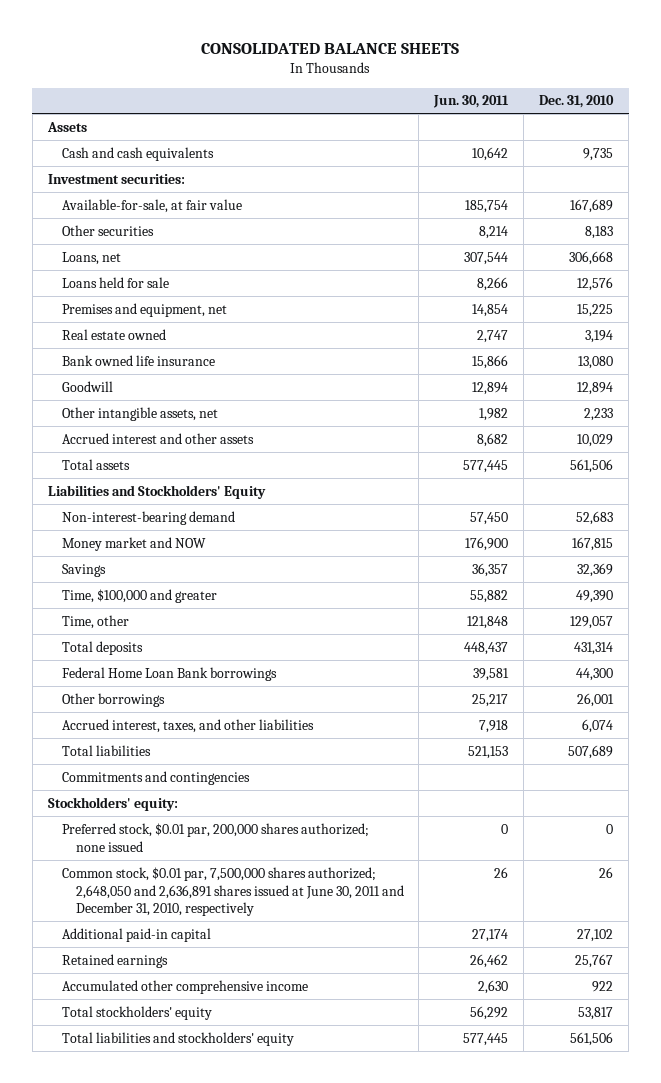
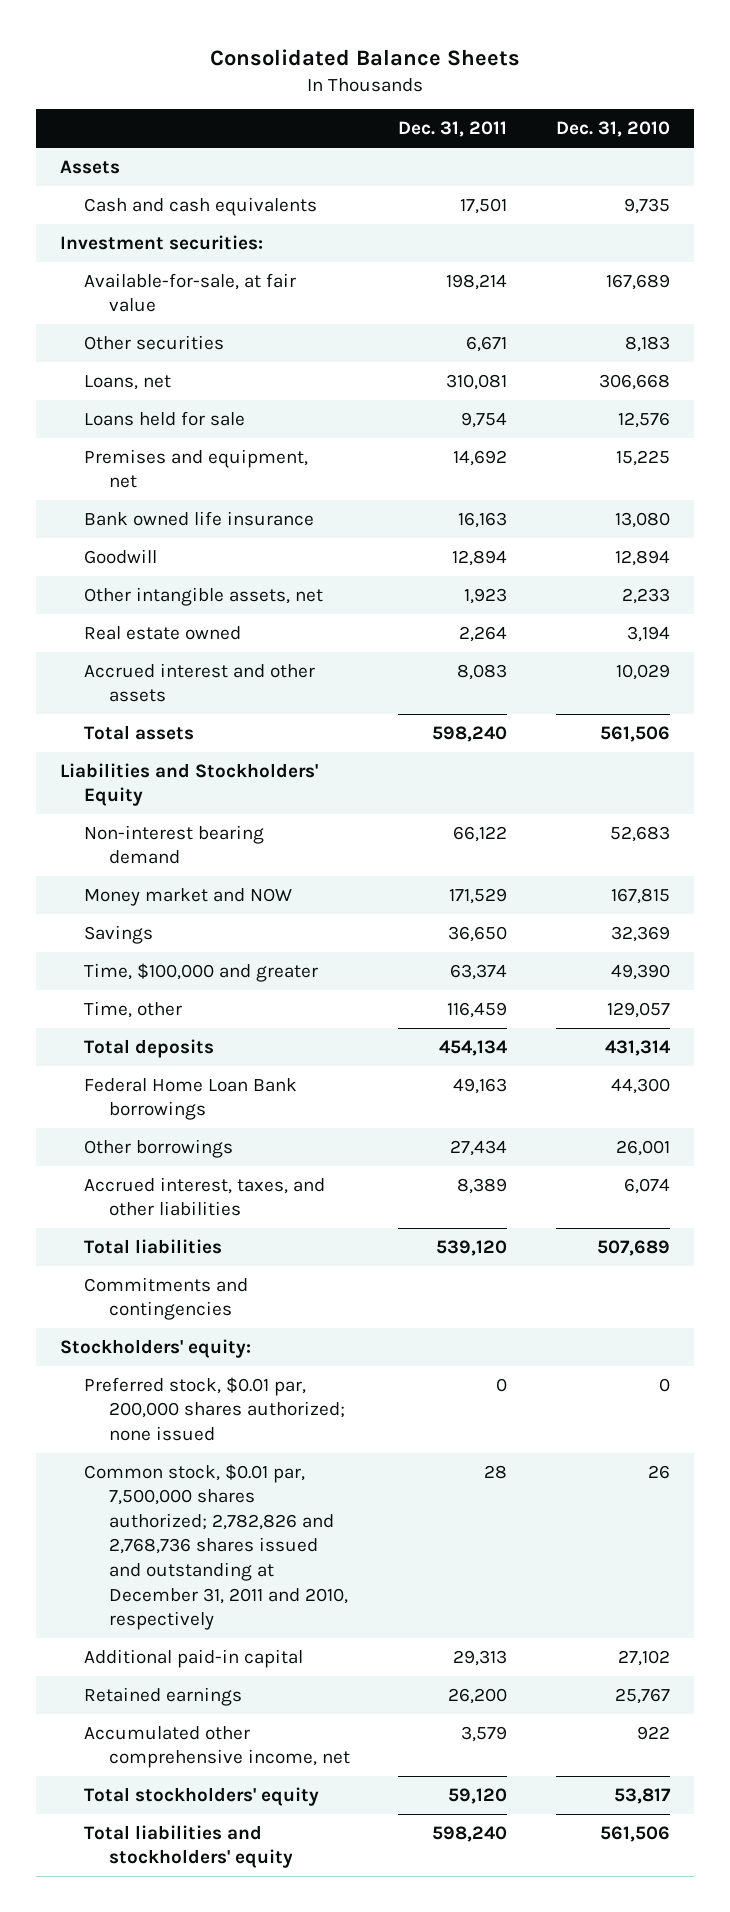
[201,43,460,55] CONSOLIDATED BALANCE SHEETS -> [209,48,520,66] Consolidated Balance Sheets
[433,95,510,109] Jun. 30, 2011 -> none
none -> [398,121,508,138] Dec. 31, 2011
[61,328,166,340] Real estate owned -> [84,625,242,640] Real estate owned
[61,510,235,525] Non-interest-bearing demand -> [84,824,265,865] Non-interest bearing demand
[61,866,404,917] Common stock, $0.01 par, 7,500,000 shares authorized; 2,648,050 and 2,636,891 shares issued at June 30, 2011 and December 31, 2010, respectively -> [84,1463,348,1631] Common stock, $0.01 par, 7,500,000 shares authorized; 2,782,826 and 2,768,736 shares issued and outstanding at December 31, 2011 and 2010, respectively
[61,979,308,994] Accumulated other comprehensive income -> [84,1725,350,1769] Accumulated other comprehensive income, net

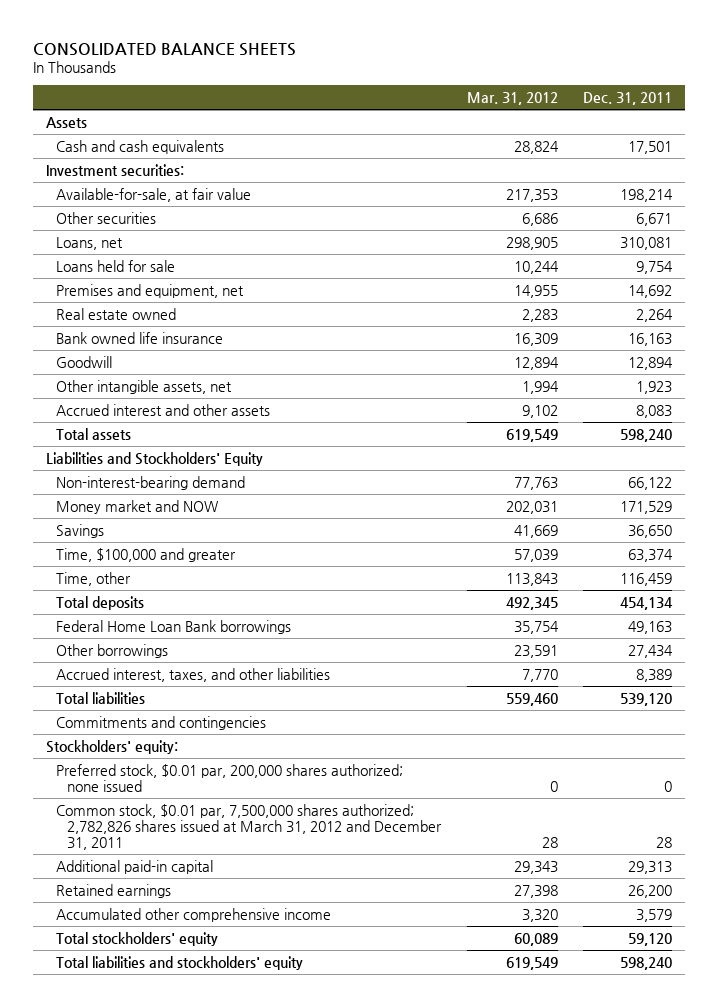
[209,48,520,66] Consolidated Balance Sheets -> [33,42,297,56] CONSOLIDATED BALANCE SHEETS
[555,121,670,138] Dec. 31, 2010 -> none
none -> [466,91,558,105] Mar. 31, 2012
[84,625,242,640] Real estate owned -> [56,307,177,320] Real estate owned
[84,824,265,865] Non-interest bearing demand -> [56,475,246,490] Non-interest-bearing demand
[84,1463,348,1631] Common stock, $0.01 par, 7,500,000 shares authorized; 2,782,826 and 2,768,736 shares issued and outstanding at December 31, 2011 and 2010, respectively -> [56,803,442,850] Common stock, $0.01 par, 7,500,000 shares authorized; 2,782,826 shares issued at March 31, 2012 and December 31, 2011
[84,1725,350,1769] Accumulated other comprehensive income, net -> [56,907,332,922] Accumulated other comprehensive income

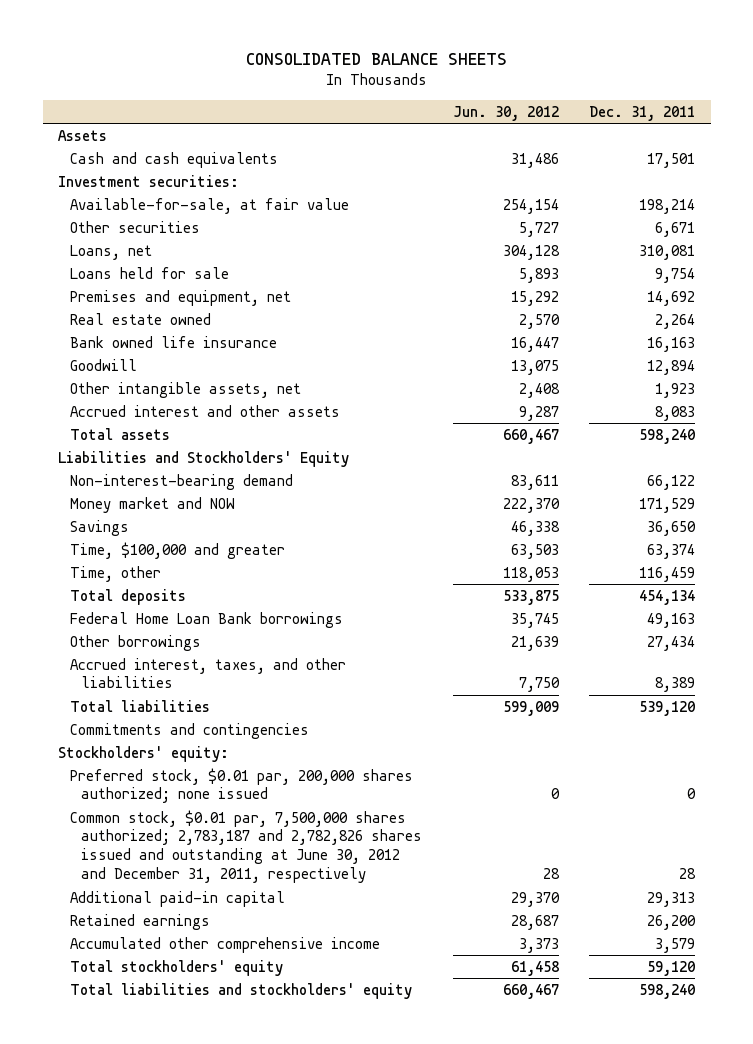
[466,91,558,105] Mar. 31, 2012 -> none
none -> [452,105,559,121] Jun. 30, 2012
[56,803,442,850] Common stock, $0.01 par, 7,500,000 shares authorized; 2,782,826 shares issued at March 31, 2012 and December 31, 2011 -> [69,809,423,884] Common stock, $0.01 par, 7,500,000 shares authorized; 2,783,187 and 2,782,826 shares issued and outstanding at June 30, 2012 and December 31, 2011, respectively

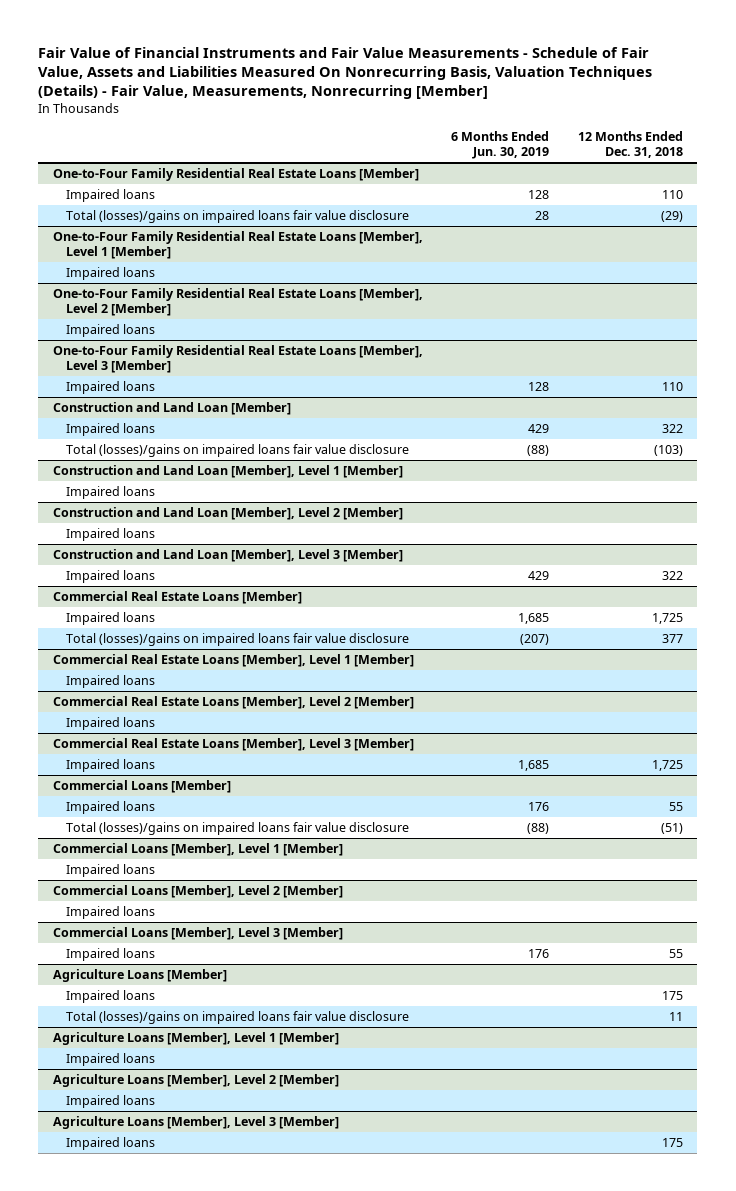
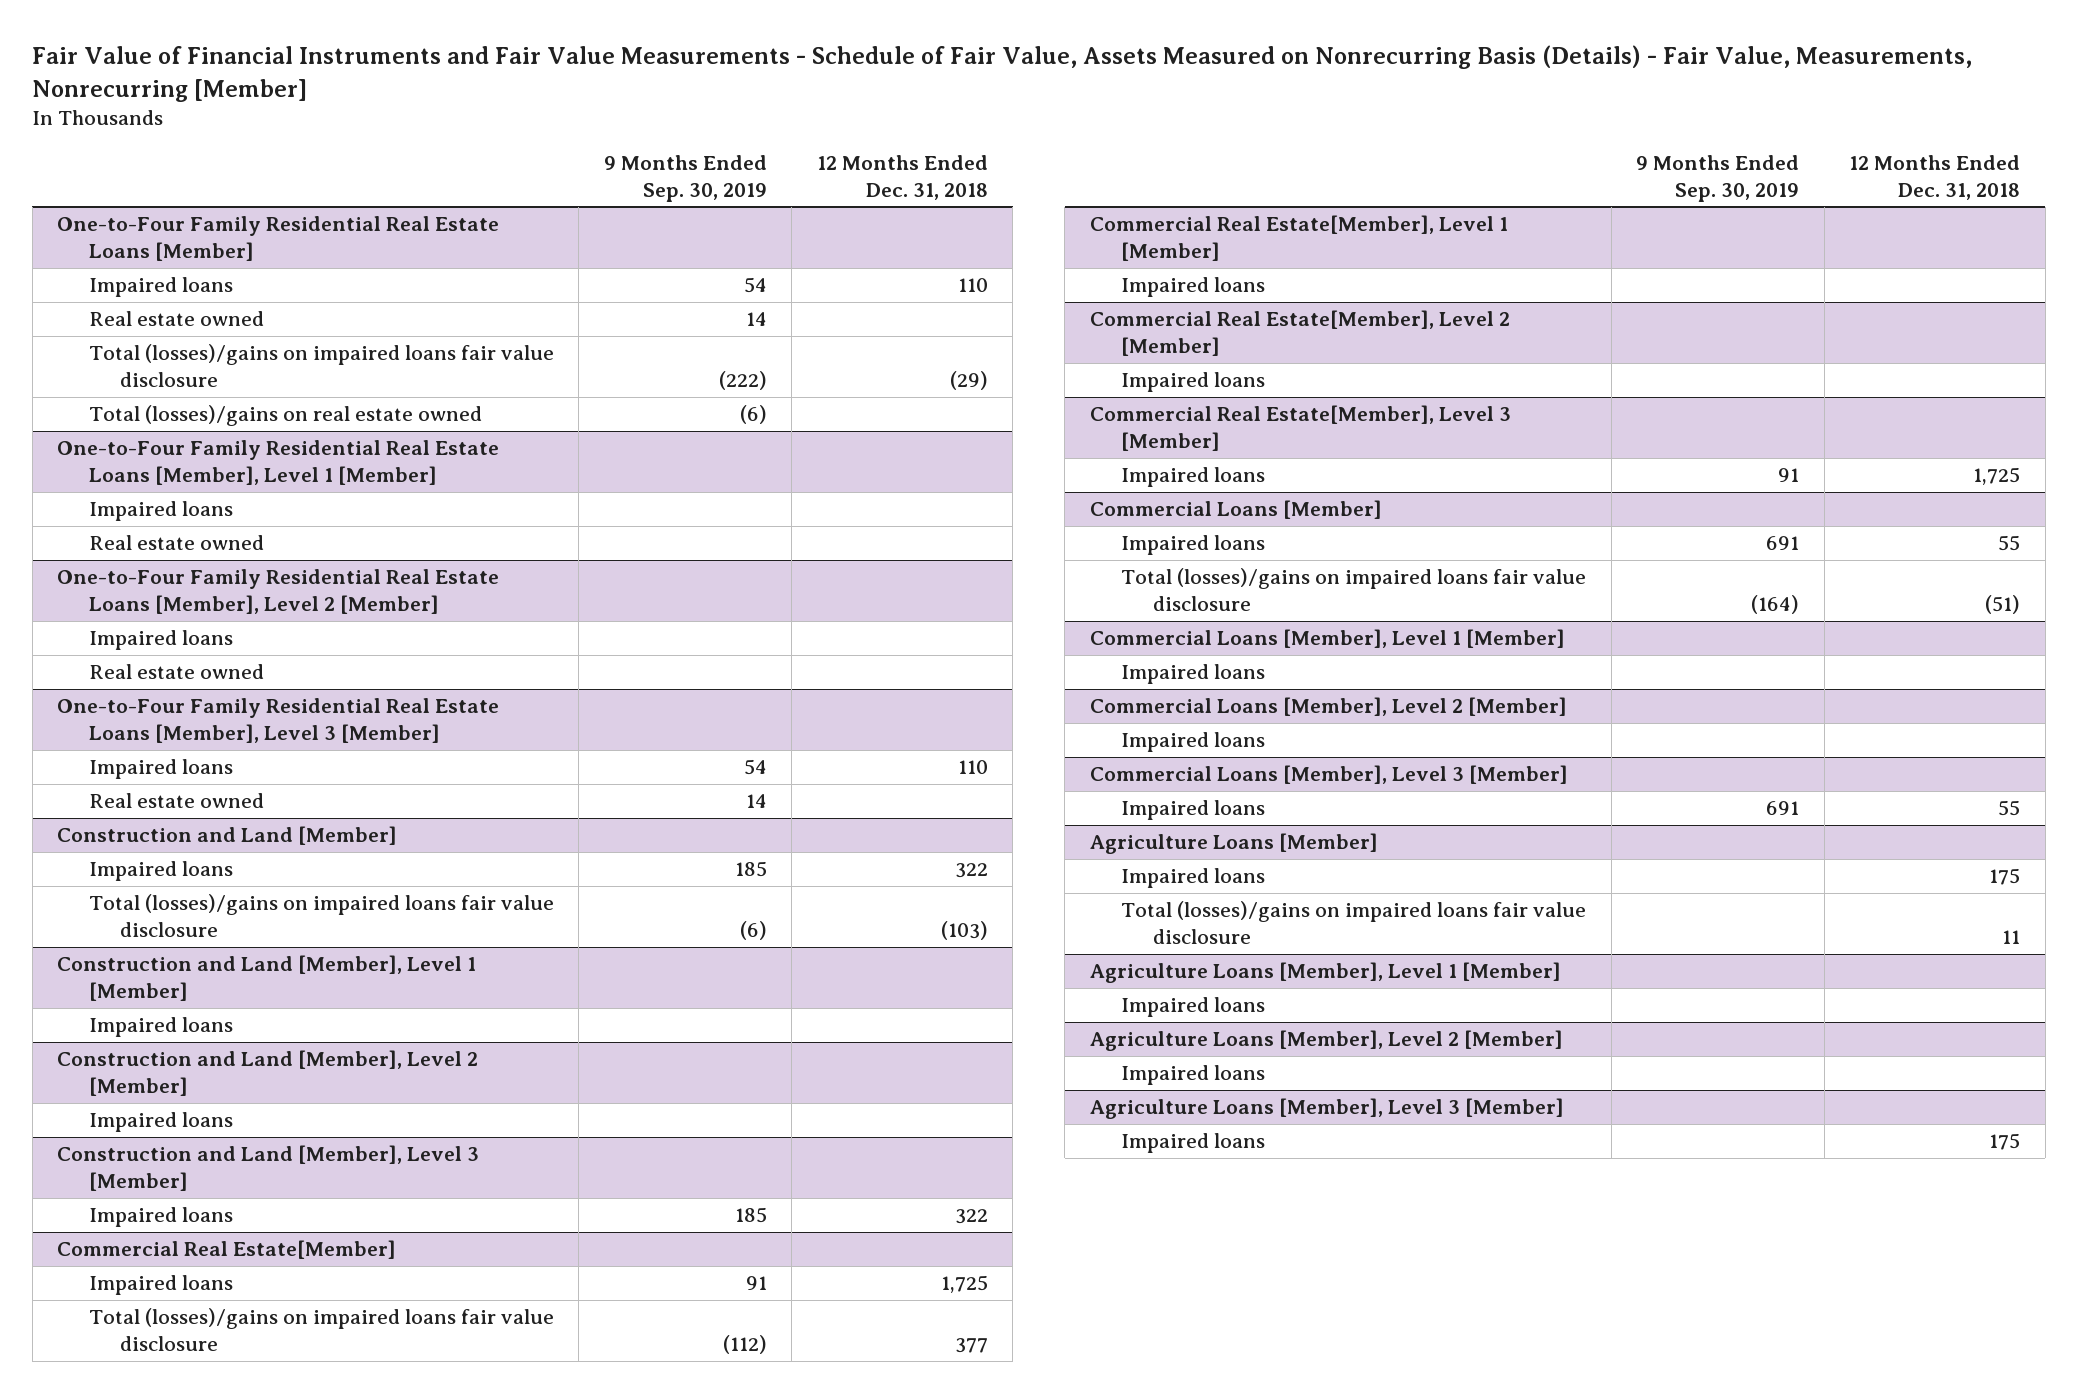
[38,46,653,100] Fair Value of Financial Instruments and Fair Value Measurements - Schedule of Fair Value, Assets and Liabilities Measured On Nonrecurring Basis, Valuation Techniques (Details) - Fair Value, Measurements, Nonrecurring [Member] -> [32,45,1973,102] Fair Value of Financial Instruments and Fair Value Measurements - Schedule of Fair Value, Assets Measured on Nonrecurring Basis (Details) - Fair Value, Measurements, Nonrecurring [Member]
[451,130,550,160] 6 Months Ended Jun. 30, 2019 -> none
none -> [603,154,767,202] 9 Months Ended Sep. 30, 2019
none -> [88,311,264,327] Real estate owned
none -> [88,405,482,427] Total (losses)/gains on real estate owned
none -> [88,535,264,551] Real estate owned
none -> [88,664,264,680] Real estate owned
none -> [88,793,264,809] Real estate owned
[52,401,291,415] Construction and Land Loan [Member] -> [57,826,398,846] Construction and Land [Member]
[52,464,403,478] Construction and Land Loan [Member], Level 1 [Member] -> [57,955,477,1001] Construction and Land [Member], Level 1 [Member]
[52,506,403,520] Construction and Land Loan [Member], Level 2 [Member] -> [57,1050,479,1096] Construction and Land [Member], Level 2 [Member]
[52,548,403,562] Construction and Land Loan [Member], Level 3 [Member] -> [57,1145,480,1191] Construction and Land [Member], Level 3 [Member]
[52,590,302,604] Commercial Real Estate Loans [Member] -> [57,1240,397,1260] Commercial Real Estate[Member]
[52,653,414,667] Commercial Real Estate Loans [Member], Level 1 [Member] -> [1089,215,1508,261] Commercial Real Estate[Member], Level 1 [Member]
[52,695,414,709] Commercial Real Estate Loans [Member], Level 2 [Member] -> [1089,310,1510,356] Commercial Real Estate[Member], Level 2 [Member]
[52,737,414,751] Commercial Real Estate Loans [Member], Level 3 [Member] -> [1089,405,1511,451] Commercial Real Estate[Member], Level 3 [Member]

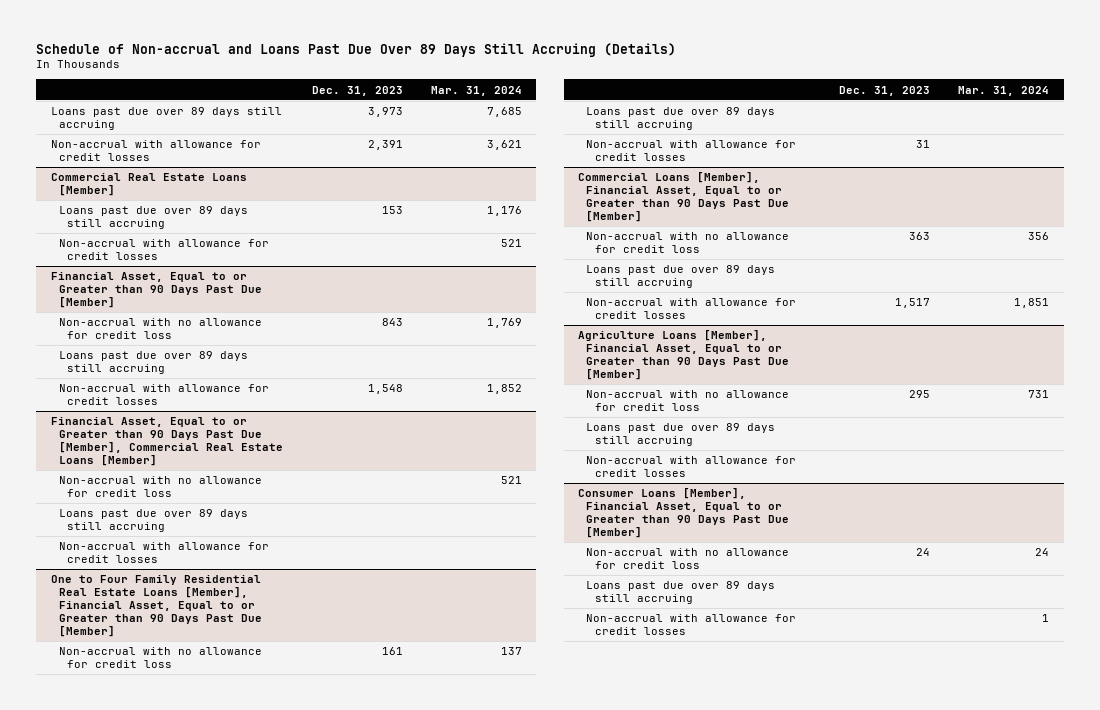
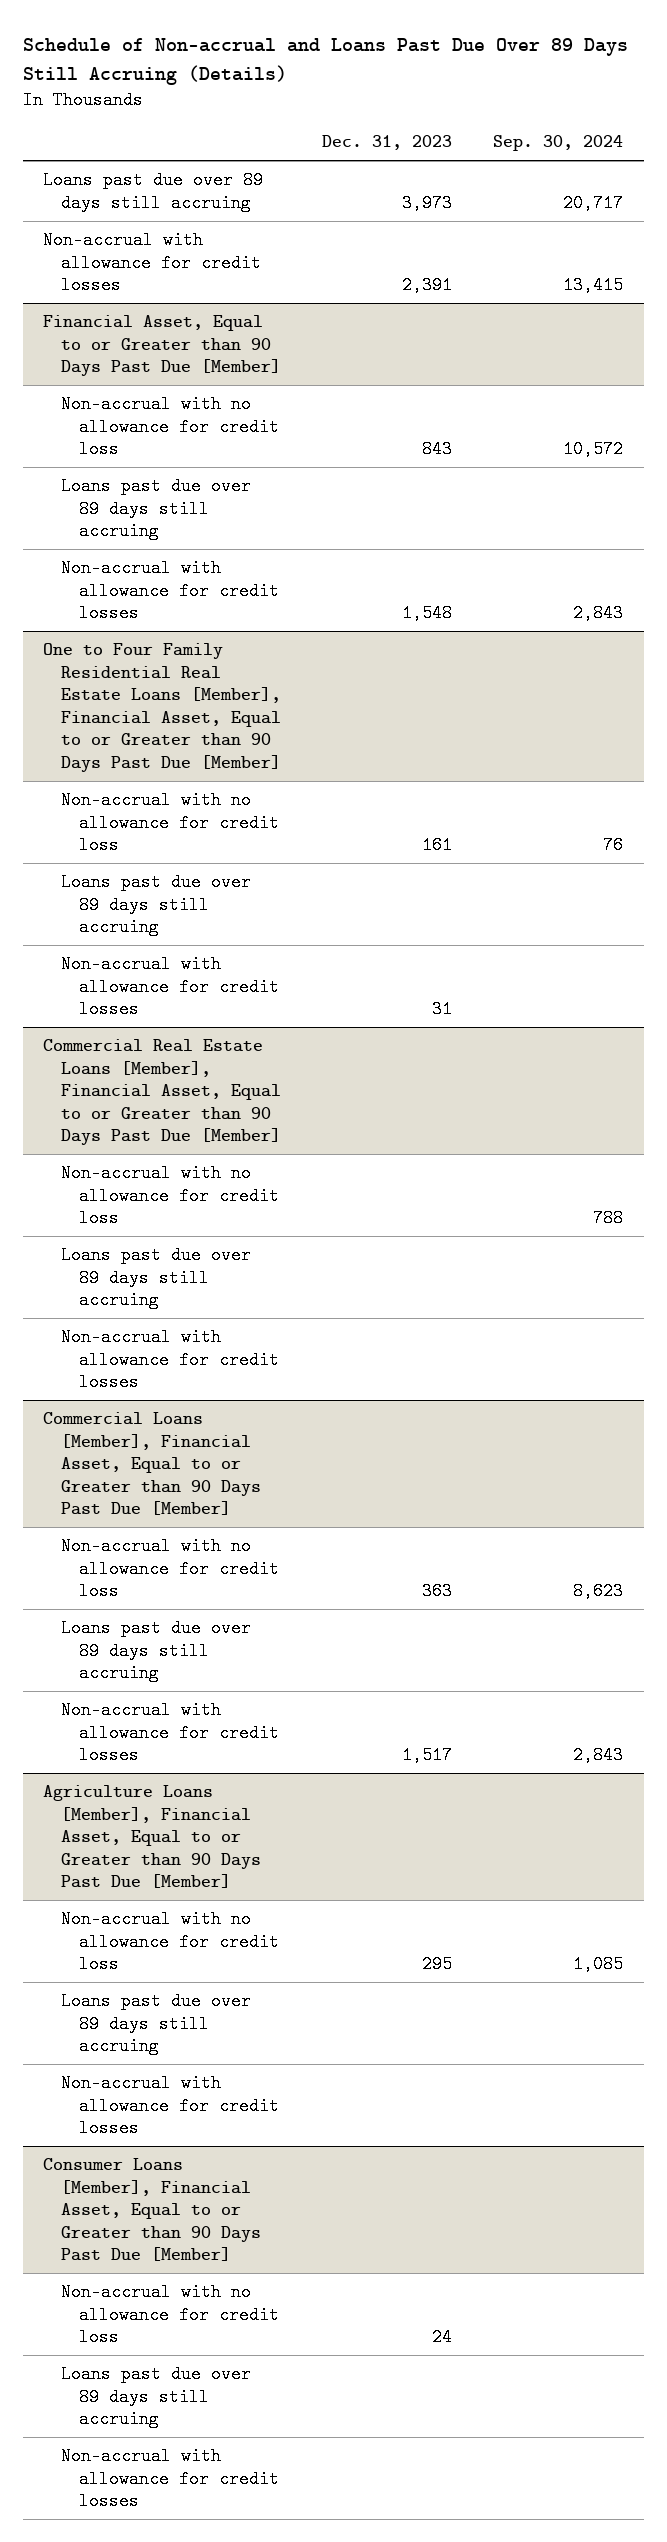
[431,85,523,96] Mar. 31, 2024 -> none
none -> [493,135,624,152] Sep. 30, 2024
[50,173,247,197] Commercial Real Estate Loans [Member] -> none
[59,206,249,230] Loans past due over 89 days still accruing -> none
[59,239,270,261] Non-accrual with allowance for credit losses -> none
[50,417,284,467] Financial Asset, Equal to or Greater than 90 Days Past Due [Member], Commercial Real Estate Loans [Member] -> none
[59,476,263,498] Non-accrual with no allowance for credit loss -> none
[59,509,249,533] Loans past due over 89 days still accruing -> none
[59,542,270,564] Non-accrual with allowance for credit losses -> none
none -> [43,1039,282,1146] Commercial Real Estate Loans [Member], Financial Asset, Equal to or Greater than 90 Days Past Due [Member]
none -> [61,1164,280,1228] Non-accrual with no allowance for credit loss
none -> [61,1246,252,1310] Loans past due over 89 days still accruing
none -> [61,1328,280,1392] Non-accrual with allowance for credit losses

